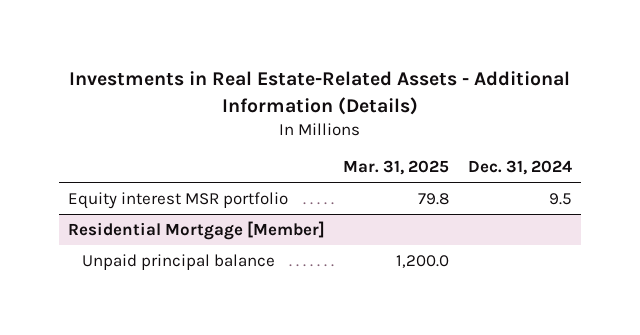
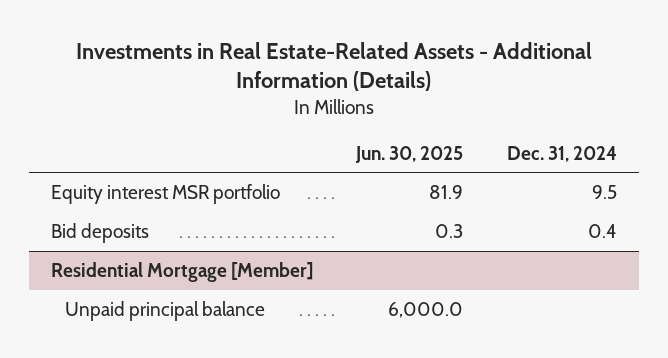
[343,160,450,176] Mar. 31, 2025 -> none
none -> [355,145,464,163] Jun. 30, 2025
none -> [50,223,149,244] Bid deposits

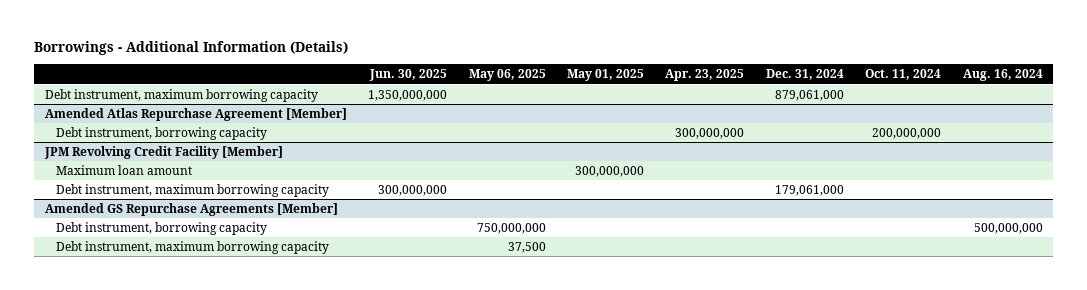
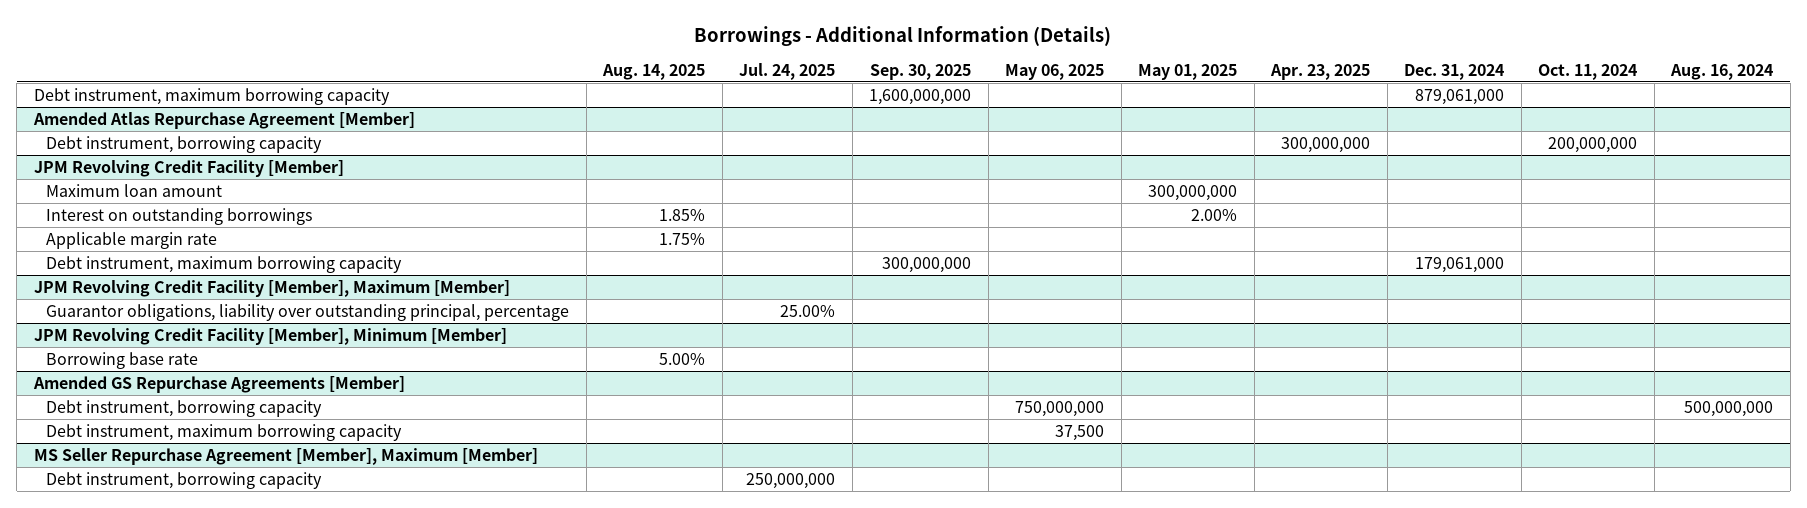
[369,69,448,82] Jun. 30, 2025 -> none
none -> [602,63,706,80] Aug. 14, 2025
none -> [739,62,836,80] Jul. 24, 2025
none -> [870,63,972,80] Sep. 30, 2025
none -> [46,207,313,225] Interest on outstanding borrowings
none -> [46,231,218,249] Applicable margin rate
none -> [33,279,510,297] JPM Revolving Credit Facility [Member], Maximum [Member]
none -> [46,303,570,321] Guarantor obligations, liability over outstanding principal, percentage
none -> [33,327,507,345] JPM Revolving Credit Facility [Member], Minimum [Member]
none -> [46,351,199,369] Borrowing base rate
none -> [33,447,538,465] MS Seller Repurchase Agreement [Member], Maximum [Member]
none -> [46,471,323,489] Debt instrument, borrowing capacity

